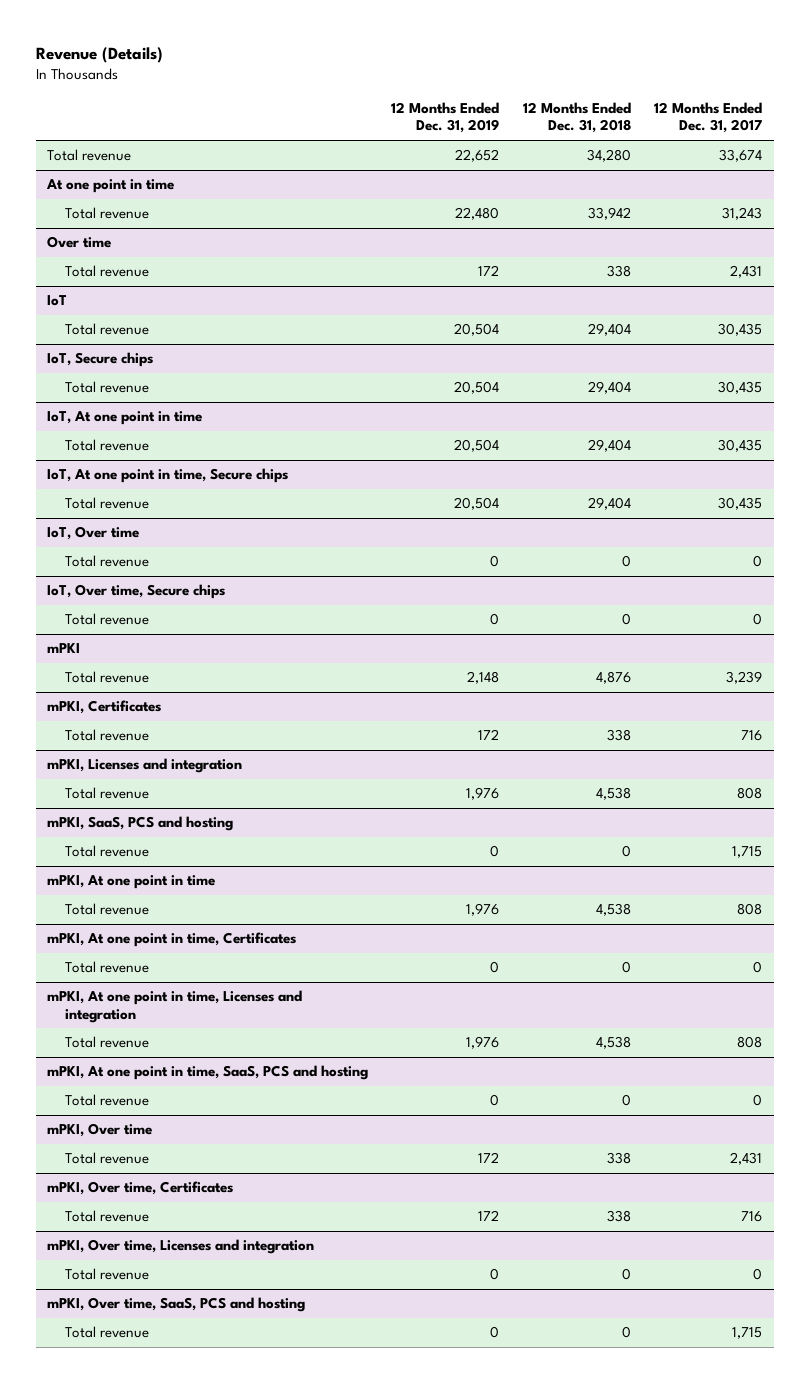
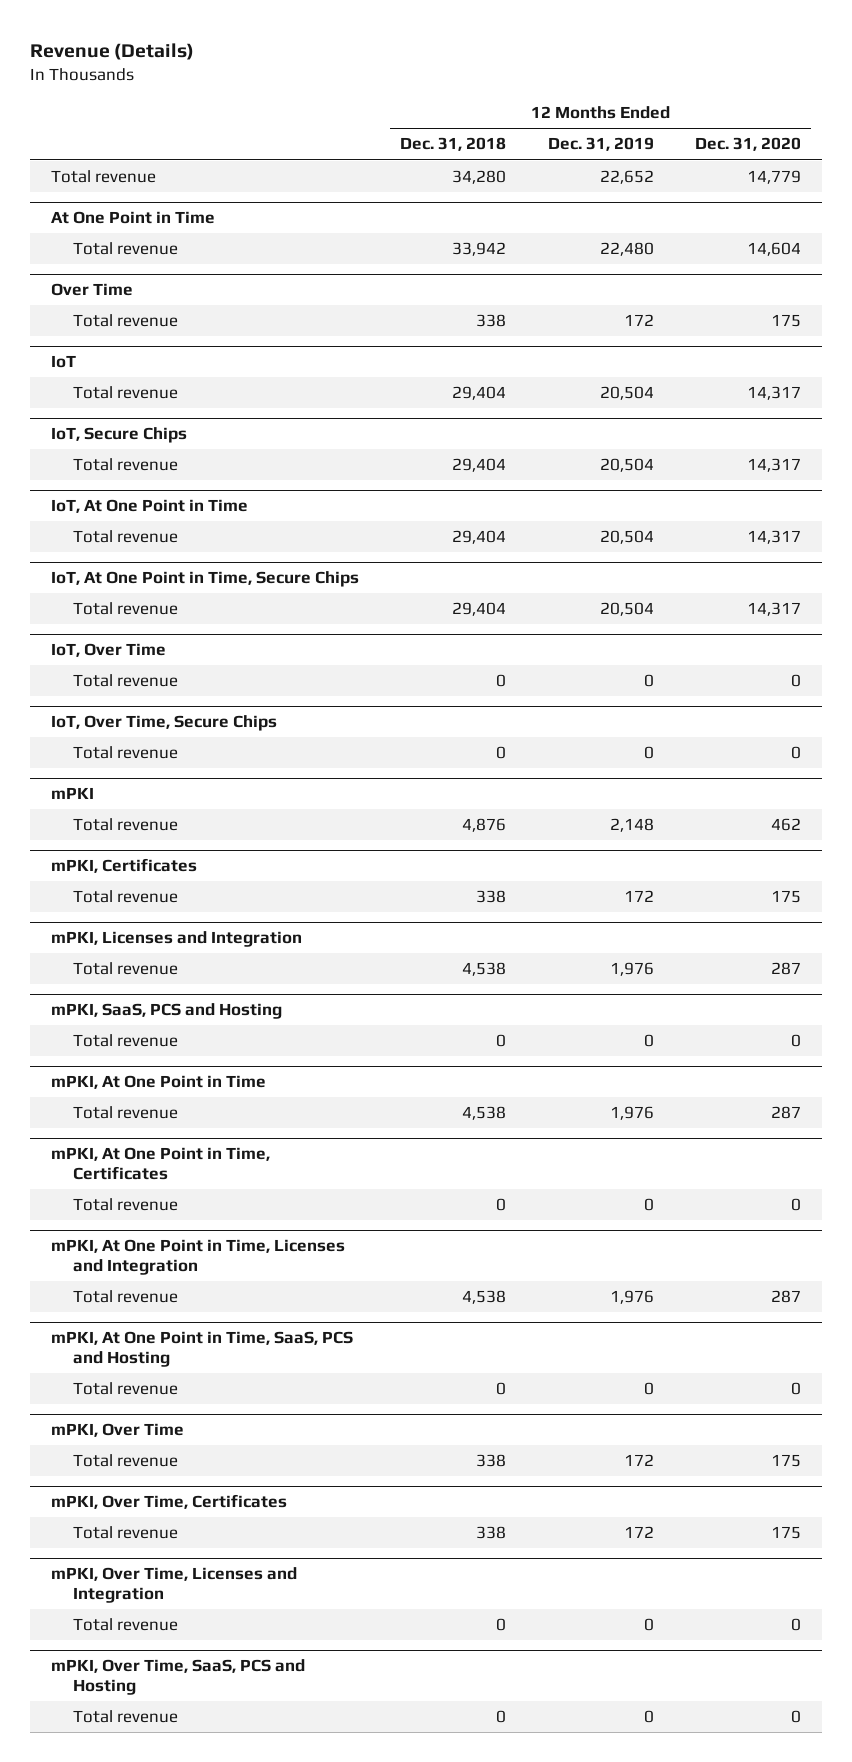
[653,102,762,134] 12 Months Ended Dec. 31, 2017 -> none
none -> [694,137,801,152] Dec. 31, 2020
[46,179,175,194] At one point in time -> [50,211,215,225] At One Point in Time
[47,236,112,249] Over time -> [50,283,133,297] Over Time
[47,352,154,368] IoT, Secure chips -> [50,427,187,444] IoT, Secure Chips
[47,411,203,426] IoT, At one point in time -> [50,499,248,514] IoT, At One Point in Time
[47,468,289,484] IoT, At one point in time, Secure chips -> [50,571,359,588] IoT, At One Point in Time, Secure Chips
[47,526,140,541] IoT, Over time -> [50,643,166,658] IoT, Over Time
[47,584,226,600] IoT, Over time, Secure chips -> [50,715,277,732] IoT, Over Time, Secure Chips
[47,758,243,774] mPKI, Licenses and integration -> [50,931,302,948] mPKI, Licenses and Integration
[47,816,234,832] mPKI, SaaS, PCS and hosting -> [50,1003,282,1020] mPKI, SaaS, PCS and Hosting
[47,875,216,890] mPKI, At one point in time -> [50,1075,266,1090] mPKI, At One Point in Time
[47,932,297,948] mPKI, At one point in time, Certificates -> [50,1147,270,1181] mPKI, At One Point in Time, Certificates
[47,990,303,1023] mPKI, At one point in time, Licenses and integration -> [50,1239,345,1276] mPKI, At One Point in Time, Licenses and Integration
[47,1065,369,1081] mPKI, At one point in time, SaaS, PCS and hosting -> [50,1331,353,1368] mPKI, At One Point in Time, SaaS, PCS and Hosting
[47,1123,153,1138] mPKI, Over time -> [50,1423,184,1438] mPKI, Over Time
[47,1181,234,1196] mPKI, Over time, Certificates -> [50,1494,287,1510] mPKI, Over Time, Certificates
[47,1239,315,1255] mPKI, Over time, Licenses and integration -> [50,1567,297,1604] mPKI, Over Time, Licenses and Integration
[47,1297,306,1313] mPKI, Over time, SaaS, PCS and hosting -> [50,1659,305,1696] mPKI, Over Time, SaaS, PCS and Hosting

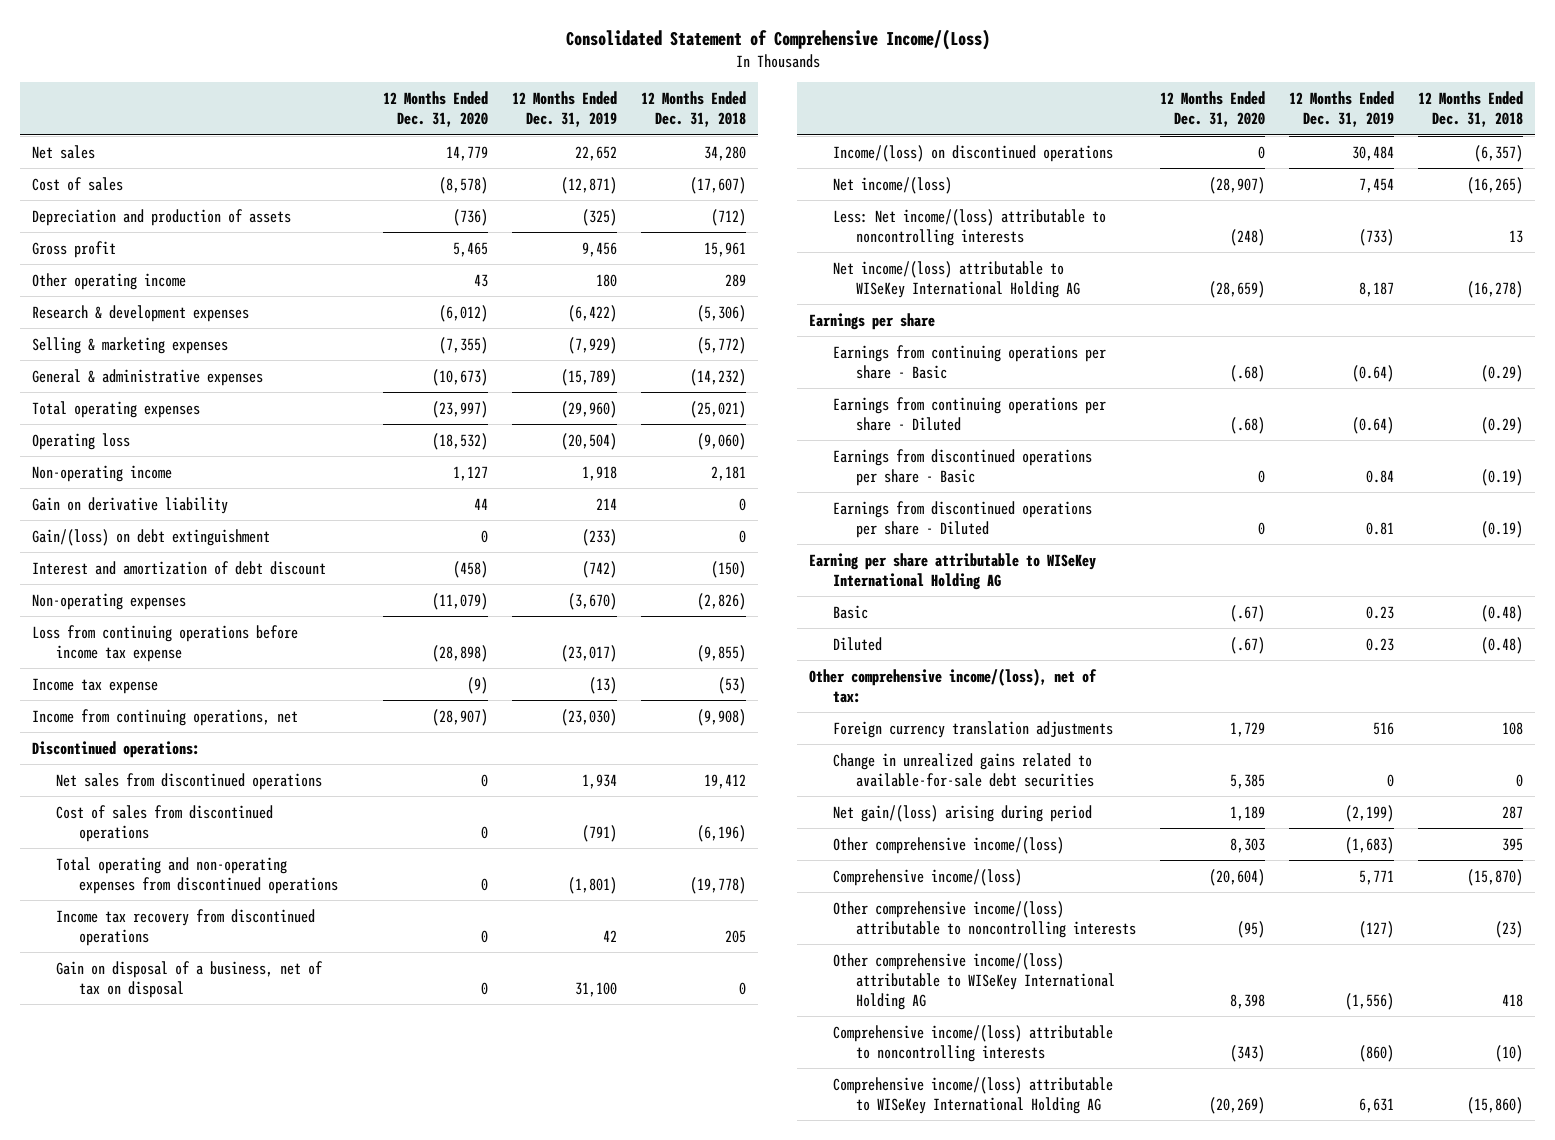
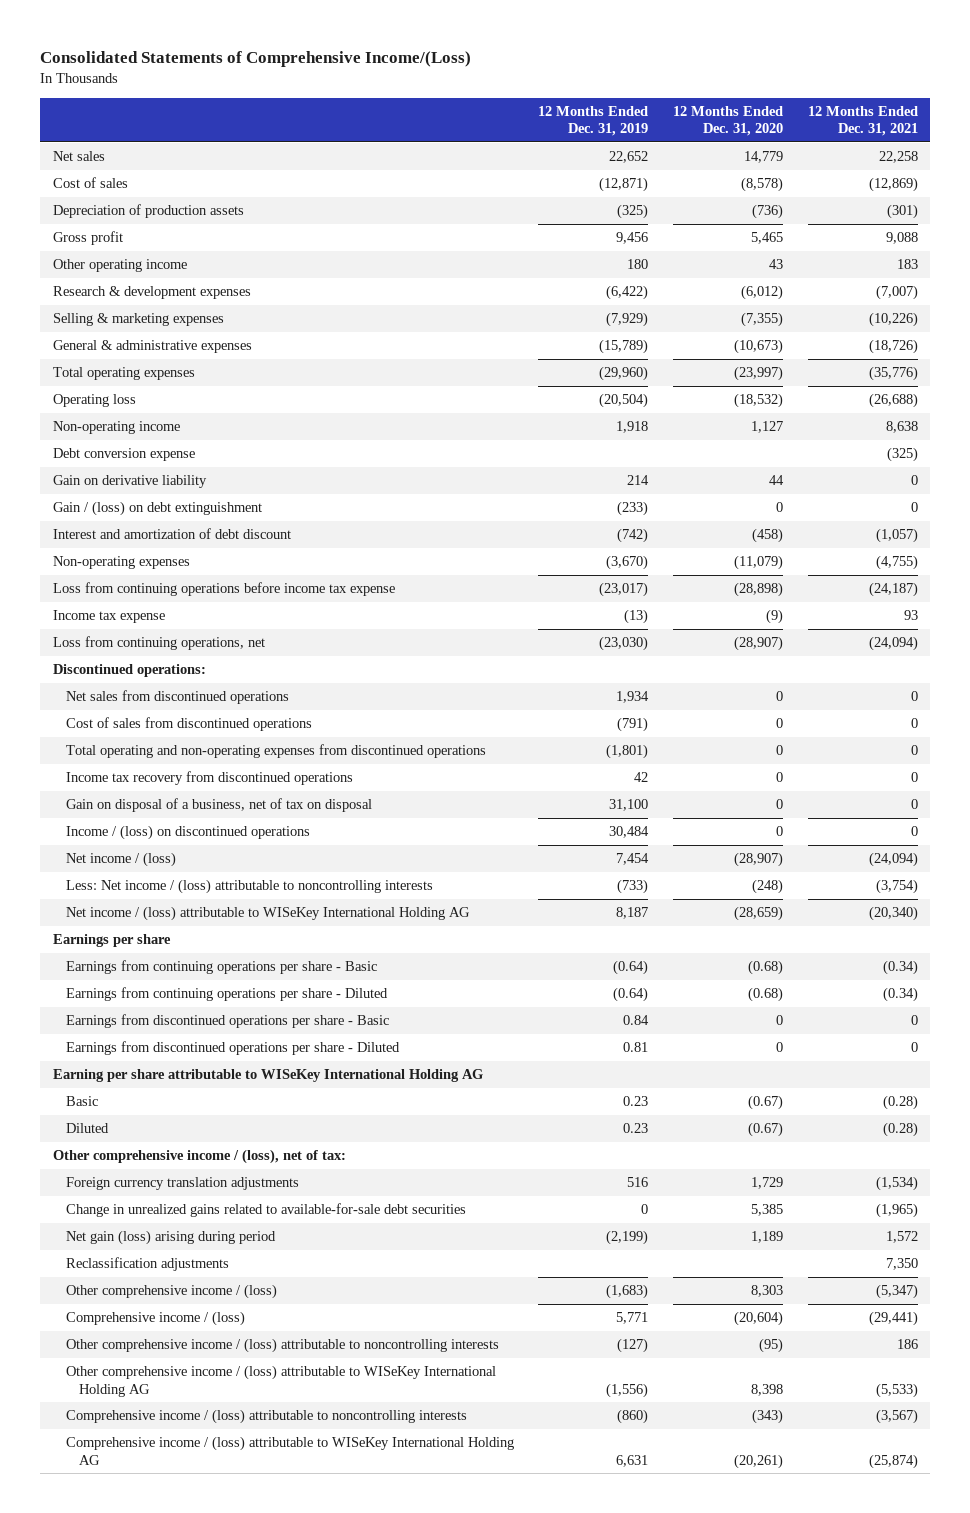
[565,29,990,51] Consolidated Statement of Comprehensive Income/(Loss) -> [40,51,472,68] Consolidated Statements of Comprehensive Income/(Loss)
[640,91,746,128] 12 Months Ended Dec. 31, 2018 -> none
none -> [807,105,918,137] 12 Months Ended Dec. 31, 2021
[32,208,292,226] Depreciation and production of assets -> [52,204,244,219] Depreciation of production assets
none -> [52,448,195,462] Debt conversion expense
[32,528,271,546] Gain/(loss) on debt extinguishment -> [52,501,262,517] Gain / (loss) on debt extinguishment
[32,708,299,726] Income from continuing operations, net -> [52,636,265,651] Loss from continuing operations, net
[832,144,1113,162] Income/(loss) on discontinued operations -> [65,825,310,841] Income / (loss) on discontinued operations
[832,176,952,194] Net income/(loss) -> [65,852,176,868] Net income / (loss)
[832,208,1106,246] Less: Net income/(loss) attributable to noncontrolling interests -> [65,879,433,895] Less: Net income / (loss) attributable to noncontrolling interests
[832,260,1080,298] Net income/(loss) attributable to WISeKey International Holding AG -> [65,906,470,922] Net income / (loss) attributable to WISeKey International Holding AG
[1229,364,1265,382] (.68) -> [748,960,784,976] (0.68)
[1229,416,1265,434] (.68) -> [748,987,784,1003] (0.68)
[1229,604,1265,622] (.67) -> [748,1095,784,1111] (0.67)
[1229,636,1265,654] (.67) -> [748,1122,784,1138] (0.67)
[809,667,1098,703] Other comprehensive income/(loss), net of tax: -> [52,1149,346,1165] Other comprehensive income / (loss), net of tax:
[832,804,1092,822] Net gain/(loss) arising during period -> [65,1230,276,1246] Net gain (loss) arising during period
none -> [65,1257,229,1272] Reclassification adjustments
[832,836,1064,854] Other comprehensive income/(loss) -> [65,1284,277,1300] Other comprehensive income / (loss)
[832,868,1022,886] Comprehensive income/(loss) -> [65,1311,245,1327] Comprehensive income / (loss)
[832,900,1136,938] Other comprehensive income/(loss) attributable to noncontrolling interests -> [65,1338,499,1354] Other comprehensive income / (loss) attributable to noncontrolling interests
[832,952,1115,1010] Other comprehensive income/(loss) attributable to WISeKey International Holding AG -> [65,1365,496,1397] Other comprehensive income / (loss) attributable to WISeKey International Holding AG
[832,1024,1113,1062] Comprehensive income/(loss) attributable to noncontrolling interests -> [65,1409,467,1425] Comprehensive income / (loss) attributable to noncontrolling interests
[832,1076,1113,1114] Comprehensive income/(loss) attributable to WISeKey International Holding AG -> [65,1436,514,1465] Comprehensive income / (loss) attributable to WISeKey International Holding AG
[1208,1096,1265,1114] (20,269) -> [734,1453,784,1469] (20,261)

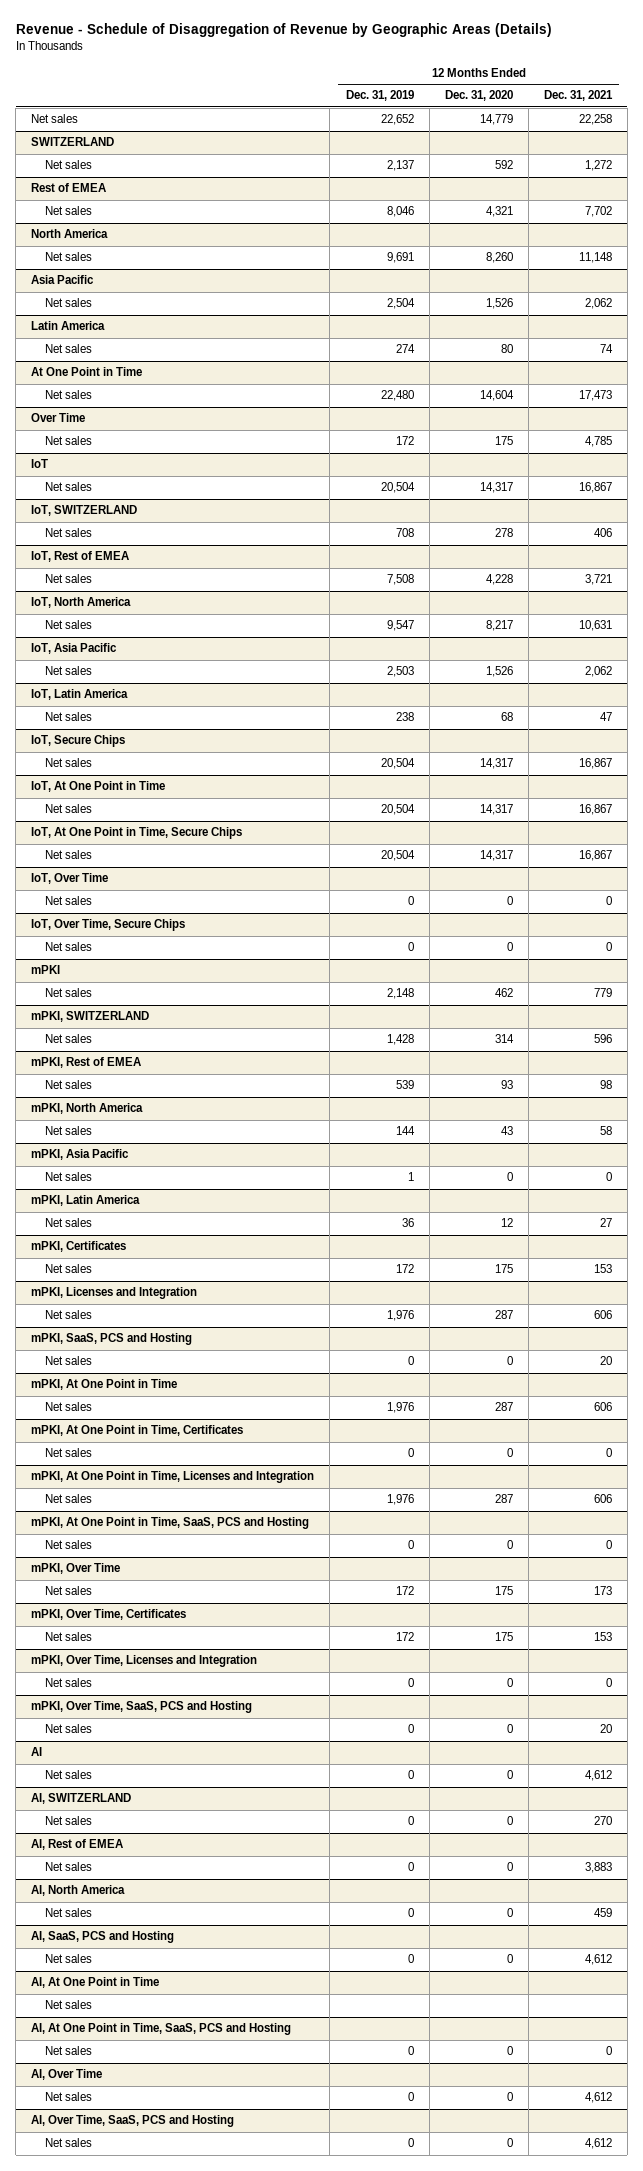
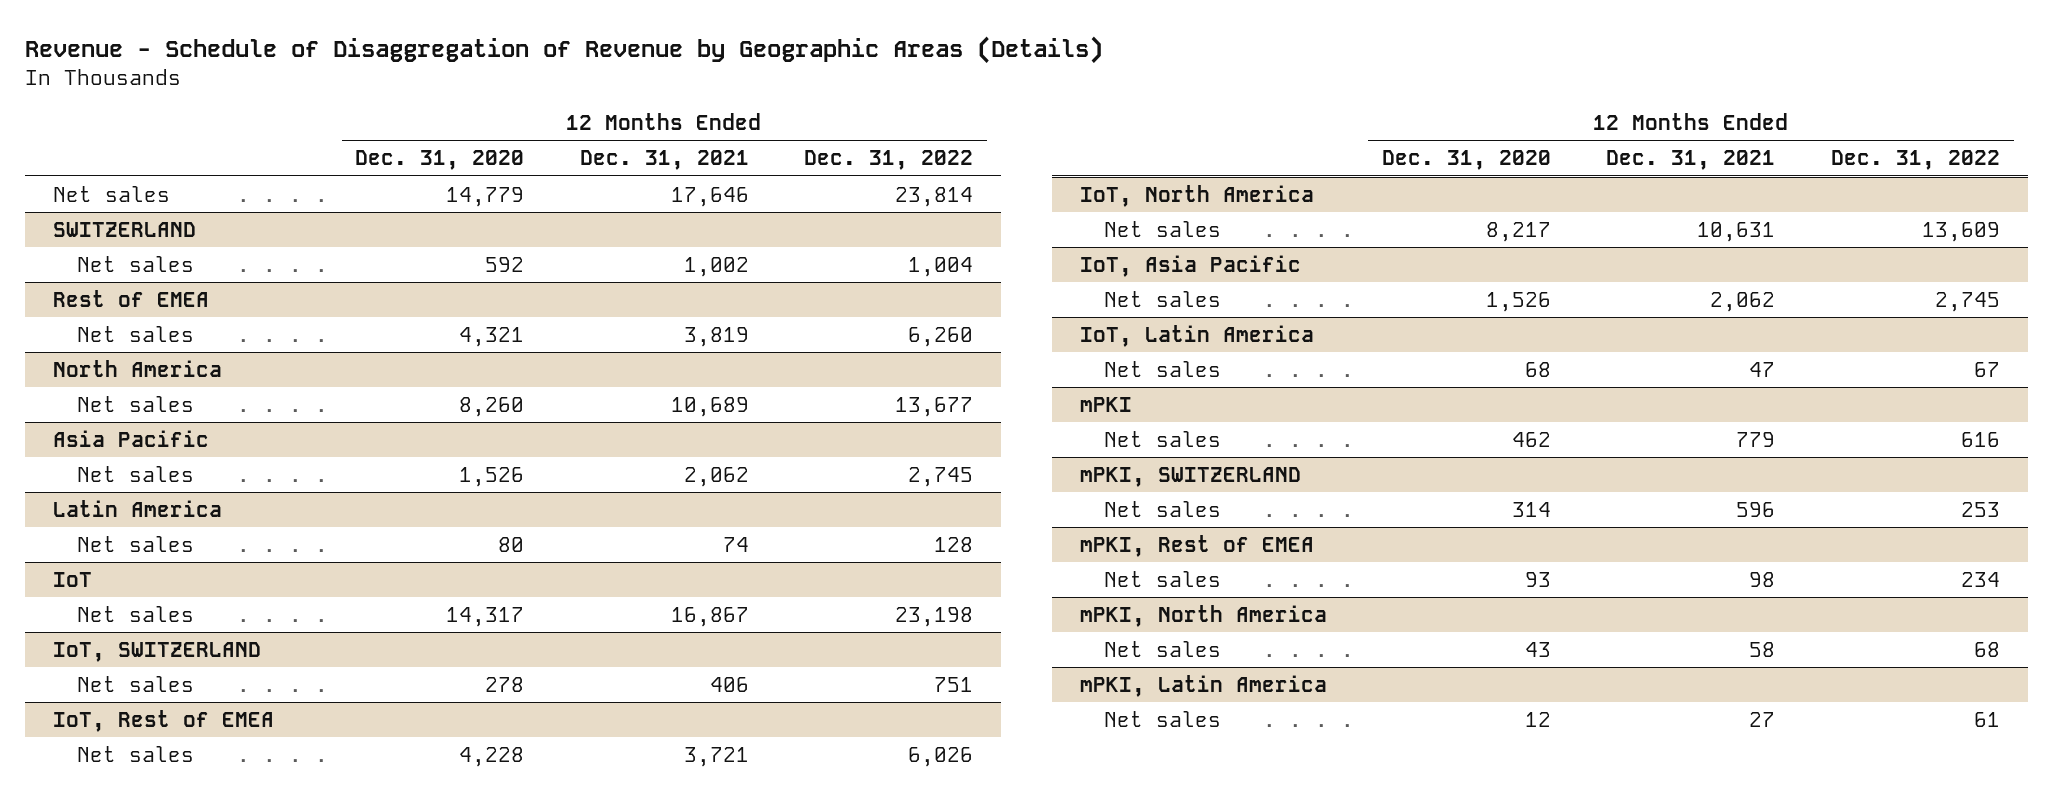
[345,90,414,102] Dec. 31, 2019 -> none
none -> [804,150,974,171] Dec. 31, 2022
[578,114,612,126] 22,258 -> [670,186,749,207] 17,646
[584,160,612,172] 1,272 -> [683,256,749,277] 1,002
[584,206,612,218] 7,702 -> [683,326,749,347] 3,819
[578,252,612,264] 11,148 -> [670,396,749,417] 10,689
[31,367,143,377] At One Point in Time -> none
[45,390,93,400] Net sales -> none
[31,413,86,423] Over Time -> none
[45,436,93,446] Net sales -> none
[31,735,126,748] IoT, Secure Chips -> none
[45,758,93,768] Net sales -> none
[31,781,166,793] IoT, At One Point in Time -> none
[45,804,93,814] Net sales -> none
[31,827,243,840] IoT, At One Point in Time, Secure Chips -> none
[45,850,93,860] Net sales -> none
[31,873,109,885] IoT, Over Time -> none
[45,896,93,906] Net sales -> none
[31,919,186,932] IoT, Over Time, Secure Chips -> none
[45,942,93,952] Net sales -> none
[31,1149,130,1161] mPKI, Asia Pacific -> none
[45,1172,93,1182] Net sales -> none
[31,1241,127,1253] mPKI, Certificates -> none
[45,1264,93,1274] Net sales -> none
[31,1287,198,1300] mPKI, Licenses and Integration -> none
[45,1310,93,1320] Net sales -> none
[31,1333,193,1346] mPKI, SaaS, PCS and Hosting -> none
[45,1356,93,1366] Net sales -> none
[31,1379,178,1391] mPKI, At One Point in Time -> none
[45,1402,93,1412] Net sales -> none
[31,1425,244,1437] mPKI, At One Point in Time, Certificates -> none
[45,1448,93,1458] Net sales -> none
[31,1471,315,1484] mPKI, At One Point in Time, Licenses and Integration -> none
[45,1494,93,1504] Net sales -> none
[31,1517,310,1530] mPKI, At One Point in Time, SaaS, PCS and Hosting -> none
[45,1540,93,1550] Net sales -> none
[31,1563,121,1575] mPKI, Over Time -> none
[45,1586,93,1596] Net sales -> none
[31,1609,187,1621] mPKI, Over Time, Certificates -> none
[45,1632,93,1642] Net sales -> none
[31,1655,258,1668] mPKI, Over Time, Licenses and Integration -> none
[45,1678,93,1688] Net sales -> none
[31,1701,253,1714] mPKI, Over Time, SaaS, PCS and Hosting -> none
[45,1724,93,1734] Net sales -> none
[31,1747,43,1757] AI -> none
[45,1770,93,1780] Net sales -> none
[31,1793,132,1805] AI, SWITZERLAND -> none
[45,1816,93,1826] Net sales -> none
[31,1839,124,1851] AI, Rest of EMEA -> none
[45,1862,93,1872] Net sales -> none
[31,1885,126,1897] AI, North America -> none
[45,1908,93,1918] Net sales -> none
[31,1931,175,1944] AI, SaaS, PCS and Hosting -> none
[45,1954,93,1964] Net sales -> none
[31,1977,160,1989] AI, At One Point in Time -> none
[45,2000,93,2010] Net sales -> none
[31,2023,292,2036] AI, At One Point in Time, SaaS, PCS and Hosting -> none
[45,2046,93,2056] Net sales -> none
[31,2069,103,2081] AI, Over Time -> none
[45,2092,93,2102] Net sales -> none
[31,2115,235,2128] AI, Over Time, SaaS, PCS and Hosting -> none
[45,2138,93,2148] Net sales -> none

